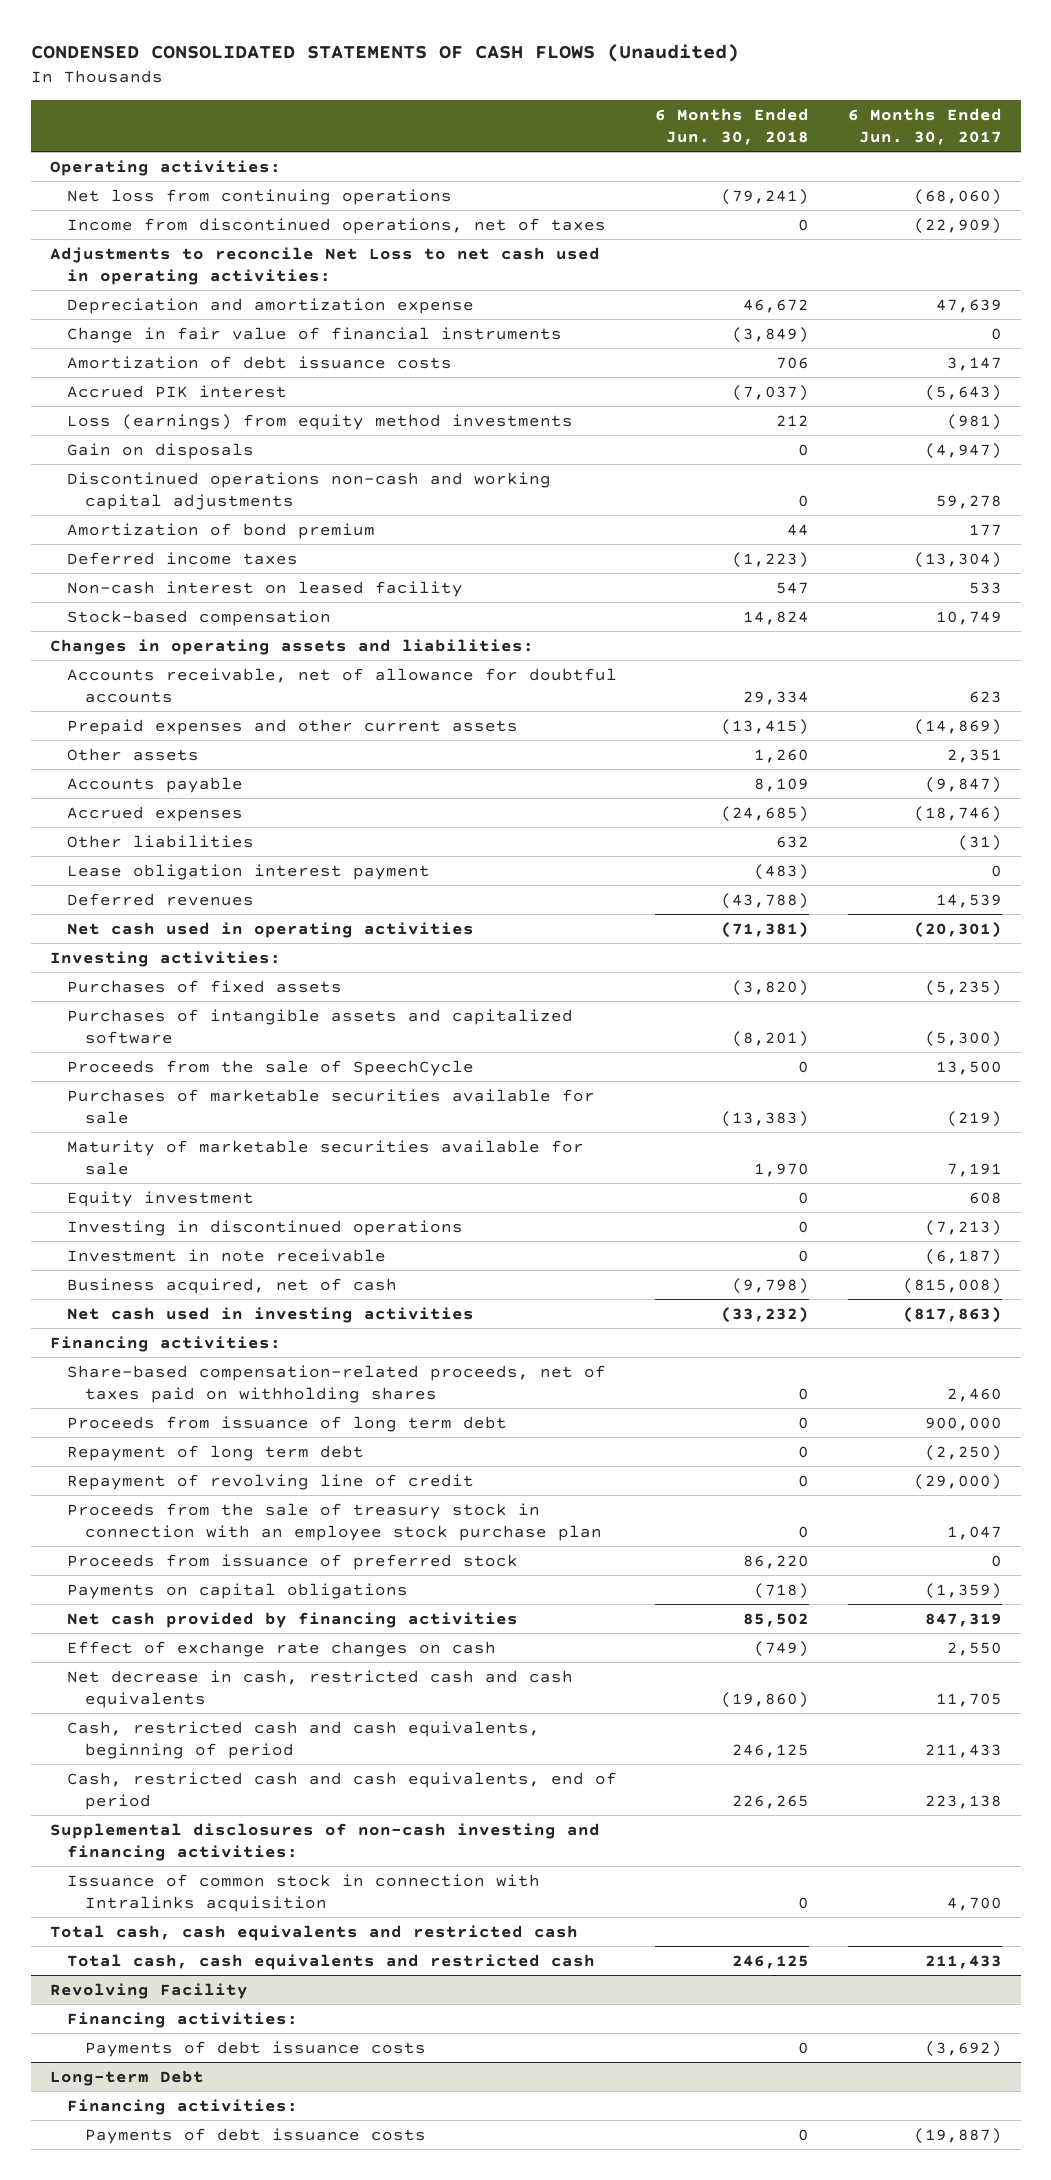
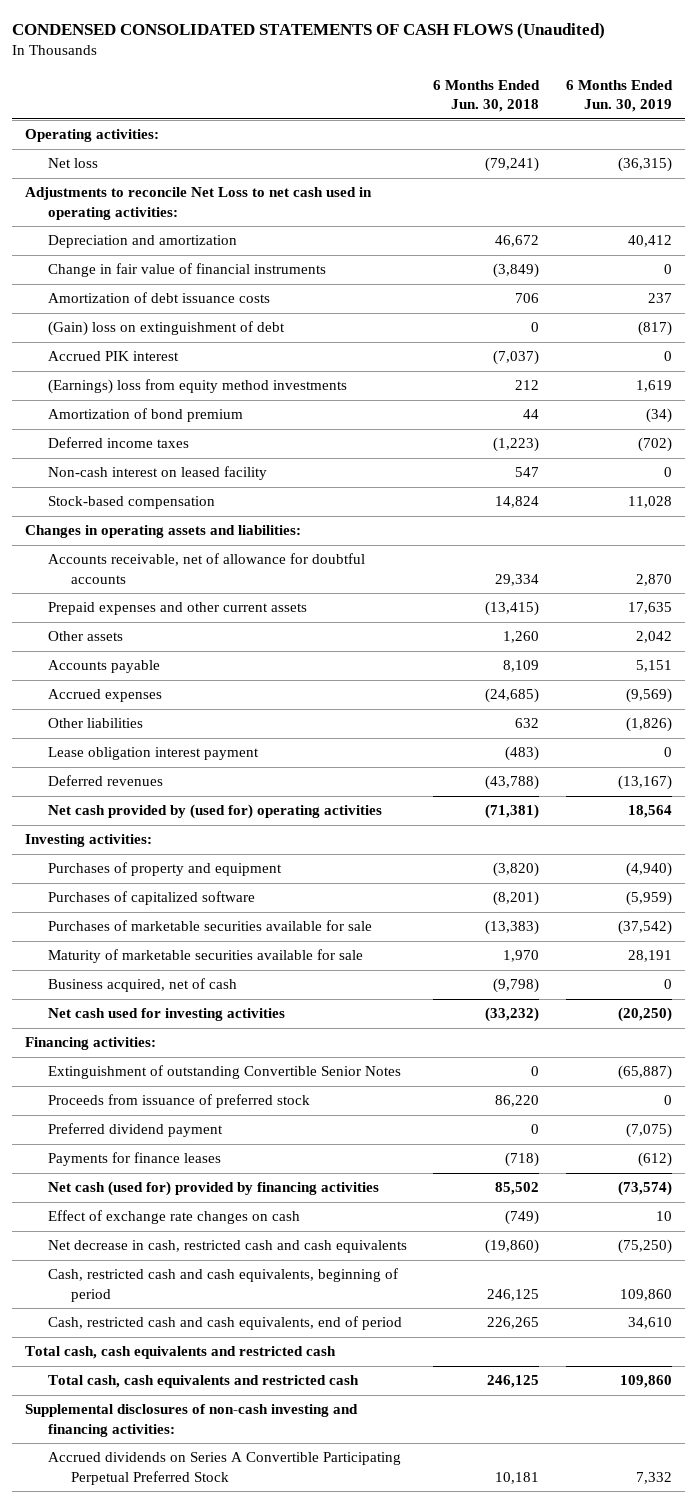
[847,107,1002,145] 6 Months Ended Jun. 30, 2017 -> none
none -> [565,79,673,112] 6 Months Ended Jun. 30, 2019
[67,217,607,234] Income from discontinued operations, net of taxes -> none
[67,188,453,205] Net loss from continuing operations -> [47,158,98,169] Net loss
[67,297,475,314] Depreciation and amortization expense -> [47,235,237,249] Depreciation and amortization
none -> [47,321,285,337] (Gain) loss on extinguishment of debt
[67,442,255,459] Gain on disposals -> none
[67,471,552,511] Discontinued operations non-cash and working capital adjustments -> none
[67,413,574,430] Loss (earnings) from equity method investments -> [47,379,347,395] (Earnings) loss from equity method investments
[67,921,475,938] Net cash used in operating activities -> [47,804,382,820] Net cash provided by (used for) operating activities
[67,1059,475,1076] Proceeds from the sale of SpeechCycle -> none
[67,979,343,993] Purchases of fixed assets -> [47,862,282,877] Purchases of property and equipment
[67,1008,574,1045] Purchases of intangible assets and capitalized software -> [47,891,255,906] Purchases of capitalized software
[67,1190,255,1207] Equity investment -> none
[67,1219,464,1236] Investing in discontinued operations -> none
[67,1248,387,1262] Investment in note receivable -> none
[67,1306,475,1323] Net cash used in investing activities -> [47,1008,285,1022] Net cash used for investing activities
[67,1364,607,1404] Share-based compensation-related proceeds, net of taxes paid on withholding shares -> none
[67,1415,508,1432] Proceeds from issuance of long term debt -> none
[67,1444,365,1461] Repayment of long term debt -> none
[67,1473,475,1490] Repayment of revolving line of credit -> none
[67,1502,602,1542] Proceeds from the sale of treasury stock in connection with an employee stock purchase plan -> none
none -> [47,1065,401,1080] Extinguishment of outstanding Convertible Senior Notes
none -> [47,1123,223,1138] Preferred dividend payment
[67,1582,409,1599] Payments on capital obligations -> [47,1152,221,1167] Payments for finance leases
[67,1611,519,1628] Net cash provided by financing activities -> [47,1181,379,1197] Net cash (used for) provided by financing activities
[67,1873,541,1913] Issuance of common stock in connection with Intralinks acquisition -> none
[49,1982,248,1999] Revolving Facility -> none
[67,2011,299,2028] Financing activities: -> none
[84,2040,426,2057] Payments of debt issuance costs -> none
[49,2069,204,2086] Long-term Debt -> none
[67,2098,299,2115] Financing activities: -> none
[84,2127,426,2144] Payments of debt issuance costs -> none
[49,1822,600,1862] Supplemental disclosures of non-cash investing and financing activities: -> [25,1404,359,1437] Supplemental disclosures of non-cash investing and financing activities:
none -> [47,1452,401,1485] Accrued dividends on Series A Convertible Participating Perpetual Preferred Stock

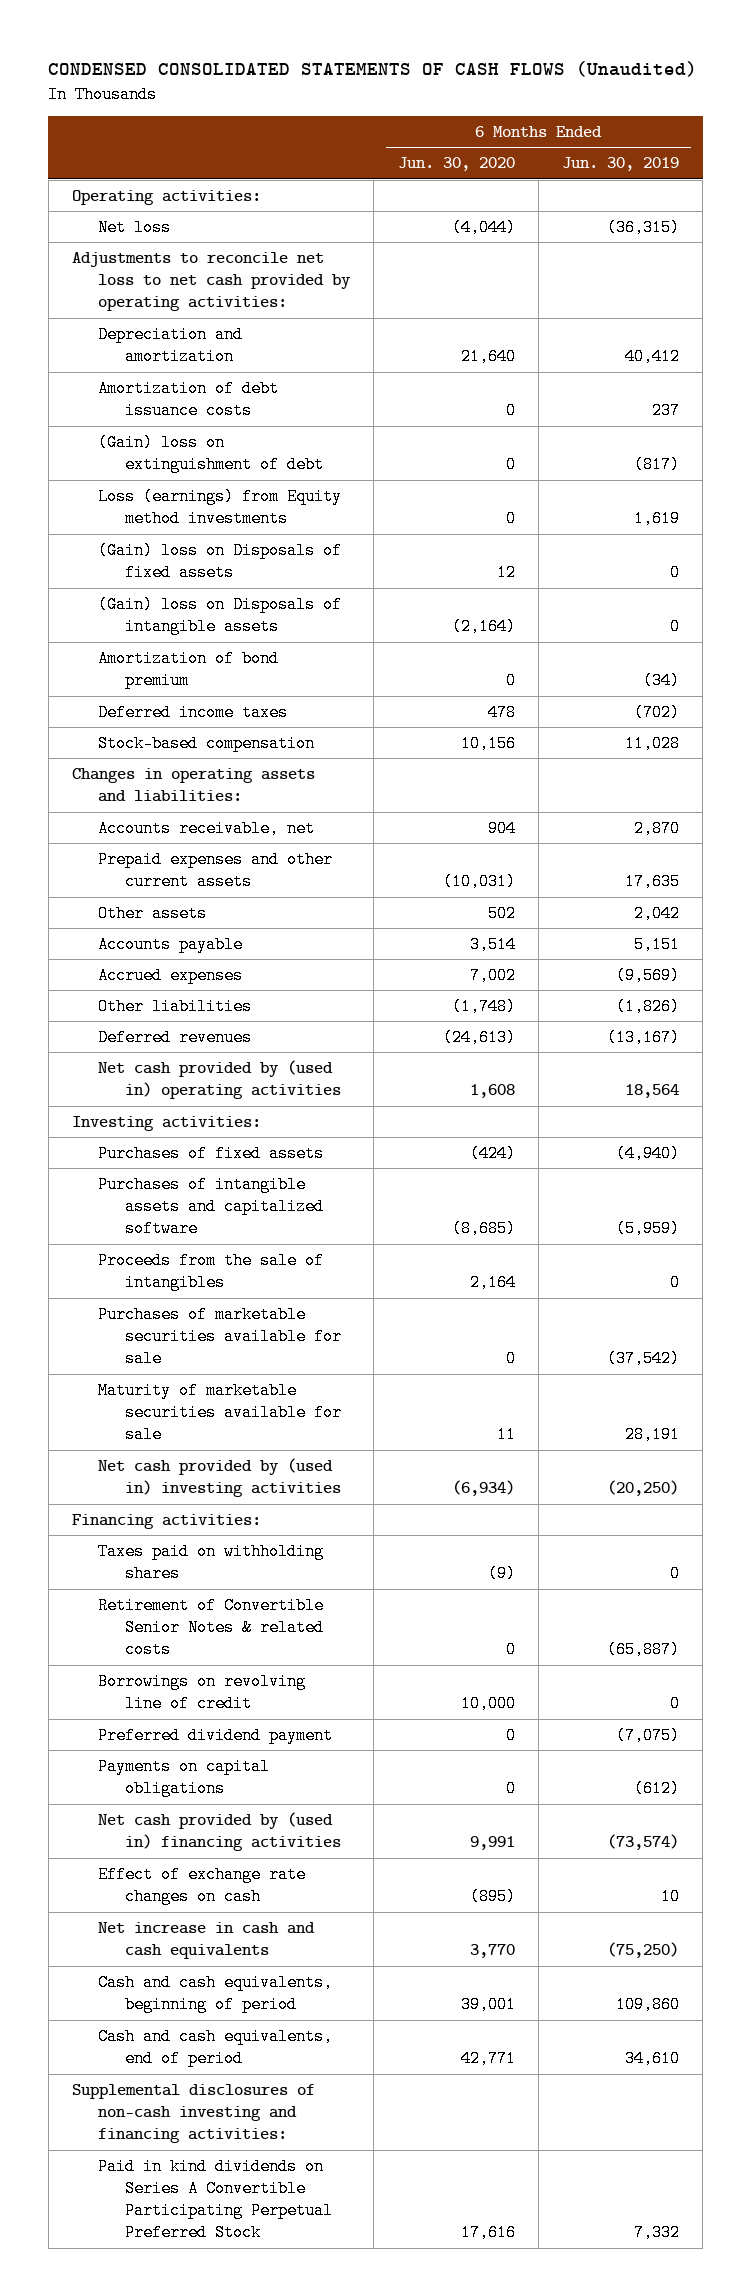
[433,79,541,112] 6 Months Ended Jun. 30, 2018 -> none
none -> [397,157,515,172] Jun. 30, 2020
[25,187,373,220] Adjustments to reconcile Net Loss to net cash used in operating activities: -> [71,252,352,312] Adjustments to reconcile net loss to net cash provided by operating activities:
[47,263,326,278] Change in fair value of financial instruments -> none
[47,351,179,362] Accrued PIK interest -> none
[47,379,347,395] (Earnings) loss from equity method investments -> [98,488,343,528] Loss (earnings) from Equity method investments
none -> [98,542,343,582] (Gain) loss on Disposals of fixed assets
none -> [98,596,343,636] (Gain) loss on Disposals of intangible assets
[47,466,267,481] Non-cash interest on leased facility -> none
[47,553,365,584] Accounts receivable, net of allowance for doubtful accounts -> [98,820,316,838] Accounts receivable, net
[47,747,259,761] Lease obligation interest payment -> none
[47,804,382,820] Net cash provided by (used for) operating activities -> [98,1060,341,1100] Net cash provided by (used in) operating activities
[47,862,282,877] Purchases of property and equipment -> [98,1145,325,1163] Purchases of fixed assets
[47,891,255,906] Purchases of capitalized software -> [98,1176,324,1238] Purchases of intangible assets and capitalized software
none -> [98,1252,325,1292] Proceeds from the sale of intangibles
[47,978,237,993] Business acquired, net of cash -> none
[47,1008,285,1022] Net cash used for investing activities -> [98,1458,341,1498] Net cash provided by (used in) investing activities
[47,1094,310,1109] Proceeds from issuance of preferred stock -> none
none -> [98,1543,325,1583] Taxes paid on withholding shares
[47,1065,401,1080] Extinguishment of outstanding Convertible Senior Notes -> [98,1597,325,1659] Retirement of Convertible Senior Notes & related costs
none -> [98,1673,307,1713] Borrowings on revolving line of credit
[47,1152,221,1167] Payments for finance leases -> [98,1758,271,1798] Payments on capital obligations
[47,1181,379,1197] Net cash (used for) provided by financing activities -> [98,1812,341,1852] Net cash provided by (used in) financing activities
[25,1346,337,1360] Total cash, cash equivalents and restricted cash -> none
[47,1375,359,1389] Total cash, cash equivalents and restricted cash -> none
[47,1240,407,1254] Net decrease in cash, restricted cash and cash equivalents -> [98,1922,316,1960] Net increase in cash and cash equivalents
[47,1268,398,1302] Cash, restricted cash and cash equivalents, beginning of period -> [98,1974,334,2014] Cash and cash equivalents, beginning of period
[47,1316,402,1331] Cash, restricted cash and cash equivalents, end of period -> [98,2028,334,2068] Cash and cash equivalents, end of period
[47,1452,401,1485] Accrued dividends on Series A Convertible Participating Perpetual Preferred Stock -> [98,2158,333,2242] Paid in kind dividends on Series A Convertible Participating Perpetual Preferred Stock

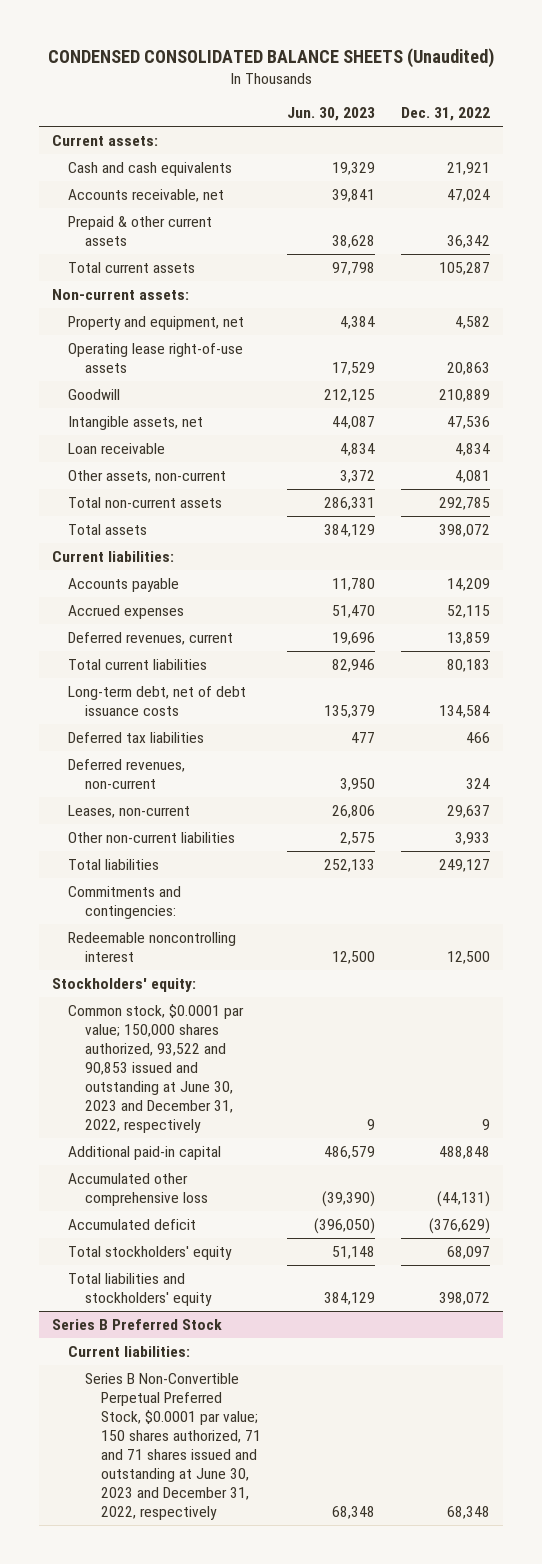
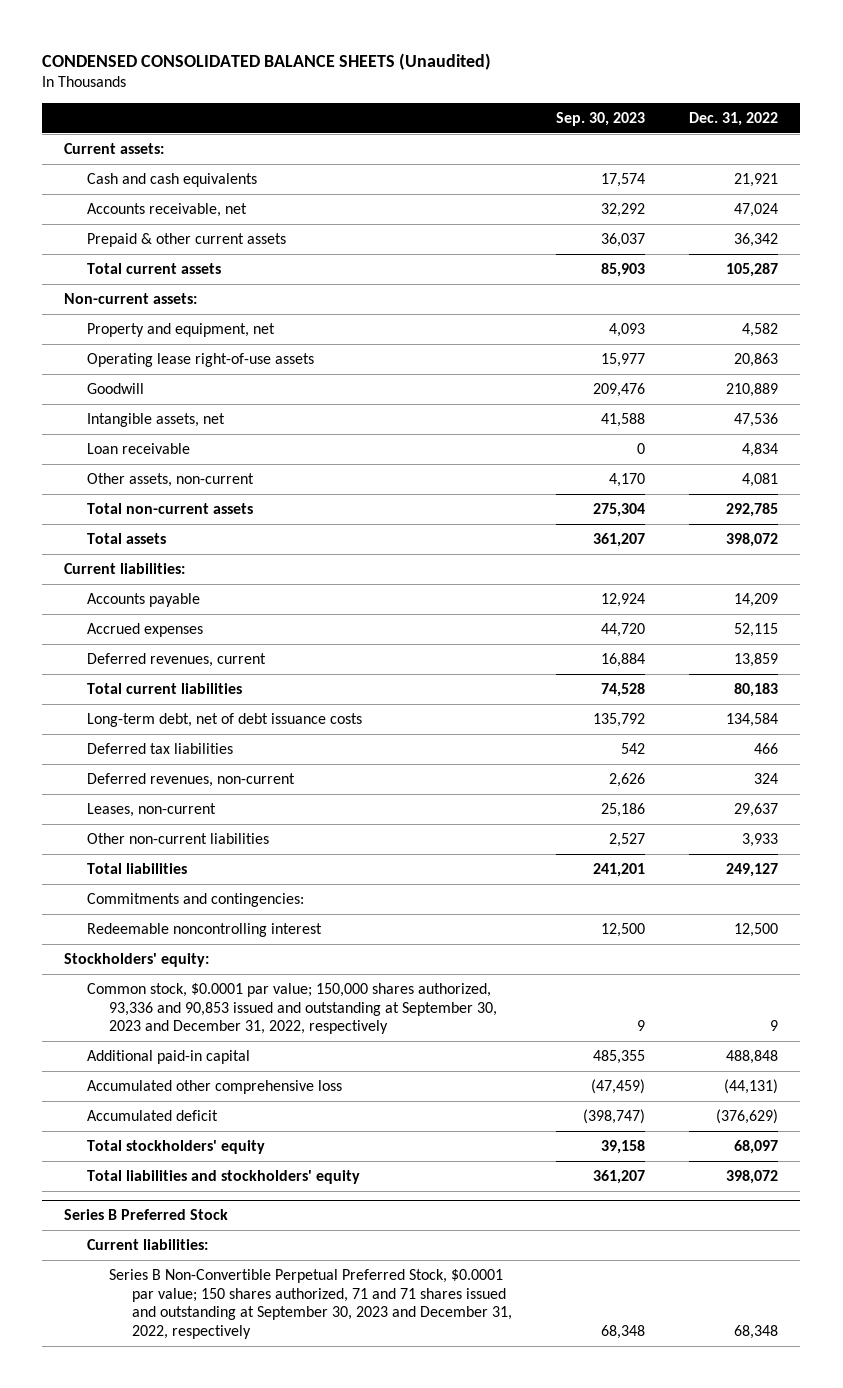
[286,107,375,122] Jun. 30, 2023 -> none
none -> [555,111,645,126] Sep. 30, 2023
[68,1003,245,1134] Common stock, $0.0001 par value; 150,000 shares authorized, 93,522 and 90,853 issued and outstanding at June 30, 2023 and December 31, 2022, respectively -> [86,983,498,1035] Common stock, $0.0001 par value; 150,000 shares authorized, 93,336 and 90,853 issued and outstanding at September 30, 2023 and December 31, 2022, respectively
[84,1372,262,1521] Series B Non-Convertible Perpetual Preferred Stock, $0.0001 par value; 150 shares authorized, 71 and 71 shares issued and outstanding at June 30, 2023 and December 31, 2022, respectively -> [109,1269,512,1340] Series B Non-Convertible Perpetual Preferred Stock, $0.0001 par value; 150 shares authorized, 71 and 71 shares issued and outstanding at September 30, 2023 and December 31, 2022, respectively

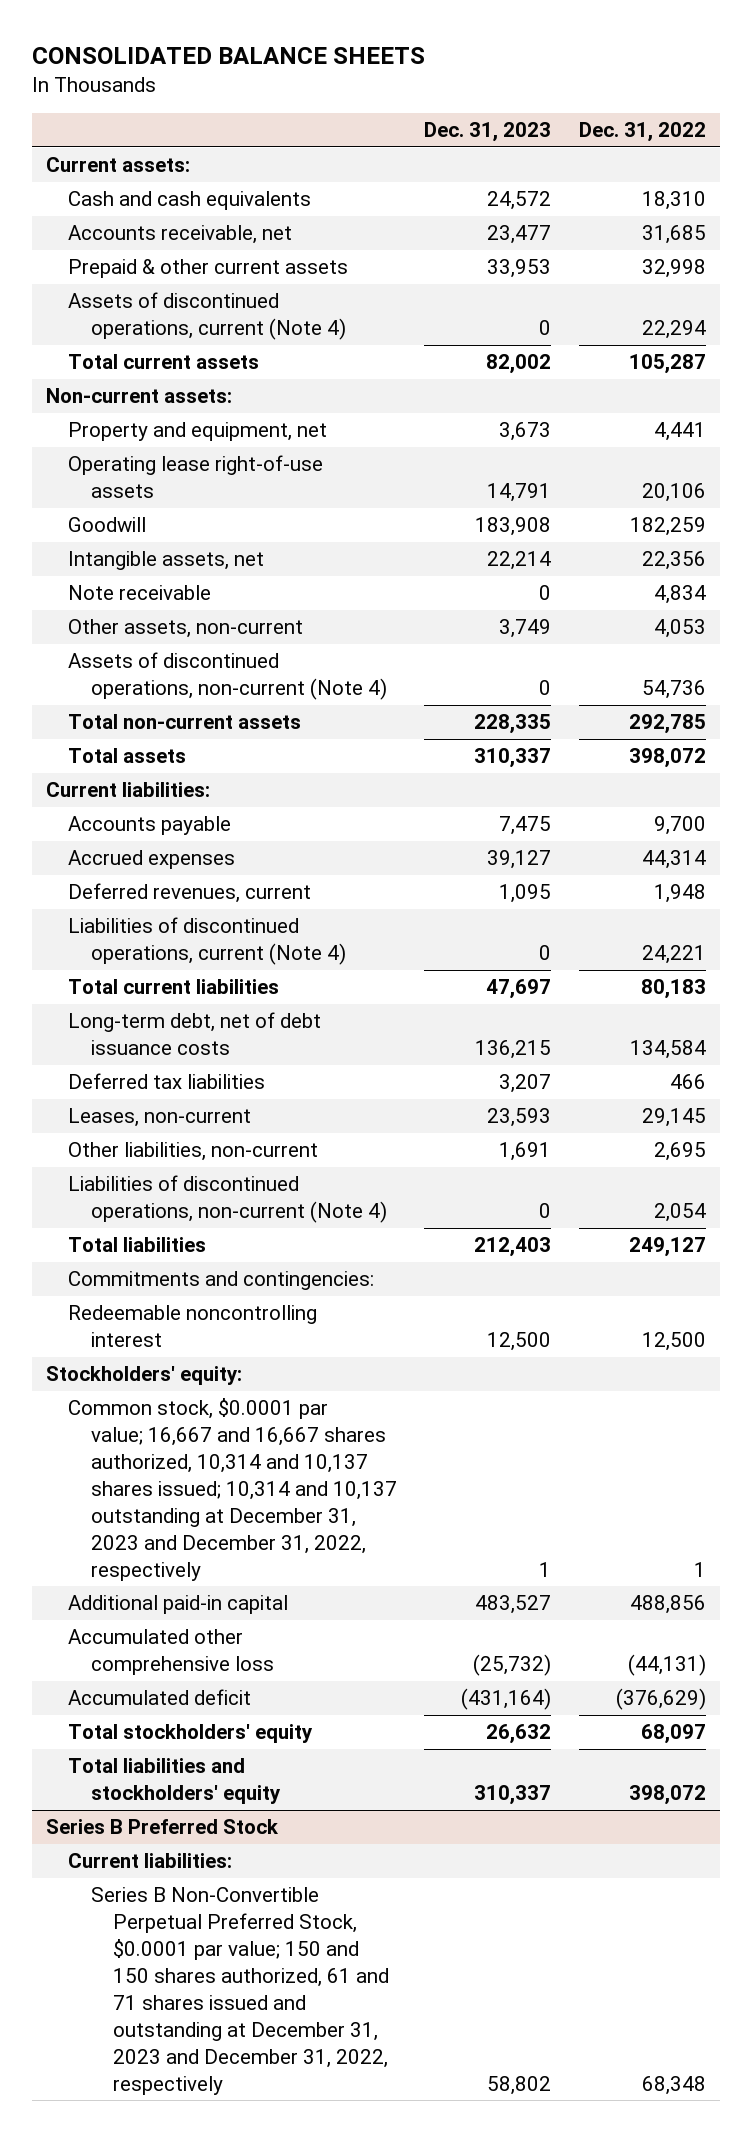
[42,52,492,70] CONDENSED CONSOLIDATED BALANCE SHEETS (Unaudited) -> [31,47,425,65] CONSOLIDATED BALANCE SHEETS
[555,111,645,126] Sep. 30, 2023 -> none
none -> [424,122,552,143] Dec. 31, 2023
[734,173,779,188] 21,921 -> [642,191,707,211] 18,310
[734,203,779,218] 47,024 -> [642,225,707,245] 31,685
[734,233,779,248] 36,342 -> [642,259,707,279] 32,998
none -> [68,292,346,341] Assets of discontinued operations, current (Note 4)
[742,323,779,338] 4,582 -> [654,422,707,442] 4,441
[734,353,779,368] 20,863 -> [642,483,707,503] 20,106
[726,383,779,398] 210,889 -> [630,517,707,537] 182,259
[734,413,779,428] 47,536 -> [642,551,707,571] 22,356
[86,443,190,455] Loan receivable -> [68,585,212,601] Note receivable
[742,473,779,488] 4,081 -> [654,619,707,639] 4,053
none -> [68,652,387,701] Assets of discontinued operations, non-current (Note 4)
[734,593,779,608] 14,209 -> [654,816,707,836] 9,700
[734,623,779,638] 52,115 -> [642,850,707,870] 44,314
[734,653,779,668] 13,859 -> [654,884,707,904] 1,948
none -> [68,917,346,966] Liabilities of discontinued operations, current (Note 4)
[86,773,295,788] Deferred revenues, non-current -> none
[734,803,779,818] 29,637 -> [642,1108,707,1128] 29,145
[86,833,269,845] Other non-current liabilities -> [68,1142,319,1162] Other liabilities, non-current
[742,833,779,848] 3,933 -> [654,1142,707,1162] 2,695
none -> [68,1175,387,1224] Liabilities of discontinued operations, non-current (Note 4)
[86,983,498,1035] Common stock, $0.0001 par value; 150,000 shares authorized, 93,336 and 90,853 issued and outstanding at September 30, 2023 and December 31, 2022, respectively -> [68,1398,397,1581] Common stock, $0.0001 par value; 16,667 and 16,667 shares authorized, 10,314 and 10,137 shares issued; 10,314 and 10,137 outstanding at December 31, 2023 and December 31, 2022, respectively
[770,1020,779,1032] 9 -> [694,1561,707,1577] 1
[726,1050,779,1065] 488,848 -> [630,1595,707,1615] 488,856
[109,1269,512,1340] Series B Non-Convertible Perpetual Preferred Stock, $0.0001 par value; 150 shares authorized, 71 and 71 shares issued and outstanding at September 30, 2023 and December 31, 2022, respectively -> [90,1887,390,2095] Series B Non-Convertible Perpetual Preferred Stock, $0.0001 par value; 150 and 150 shares authorized, 61 and 71 shares issued and outstanding at December 31, 2023 and December 31, 2022, respectively

